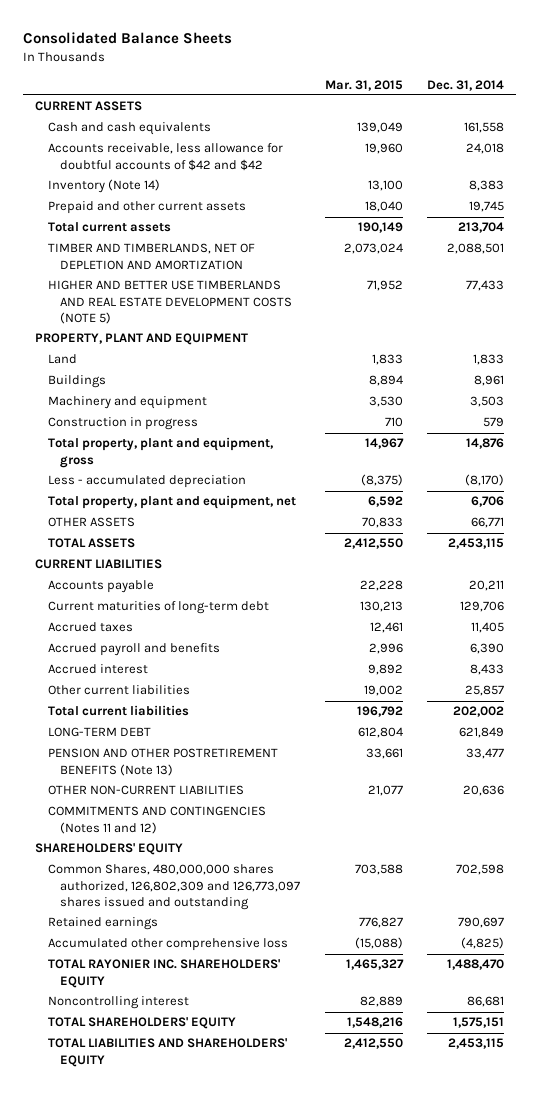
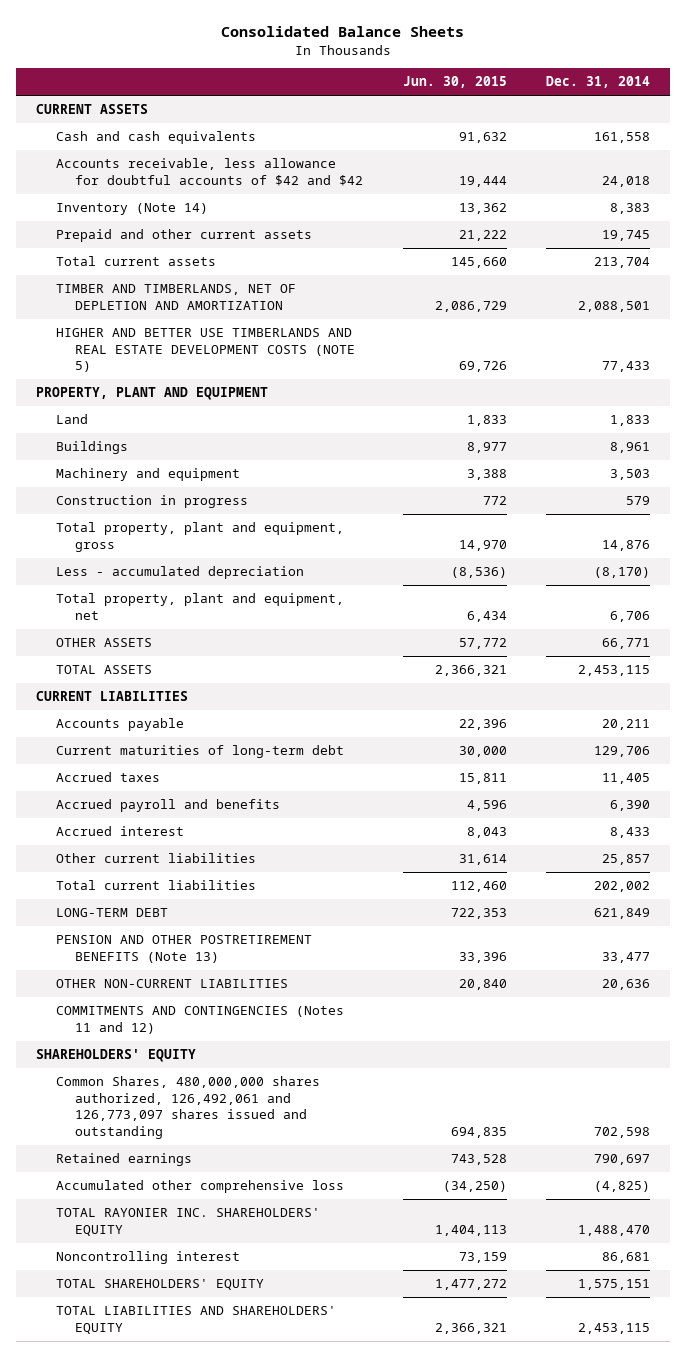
[324,79,403,91] Mar. 31, 2015 -> none
none -> [402,76,507,89] Jun. 30, 2015
[47,864,301,910] Common Shares, 480,000,000 shares authorized, 126,802,309 and 126,773,097 shares issued and outstanding -> [55,1076,320,1140] Common Shares, 480,000,000 shares authorized, 126,492,061 and 126,773,097 shares issued and outstanding

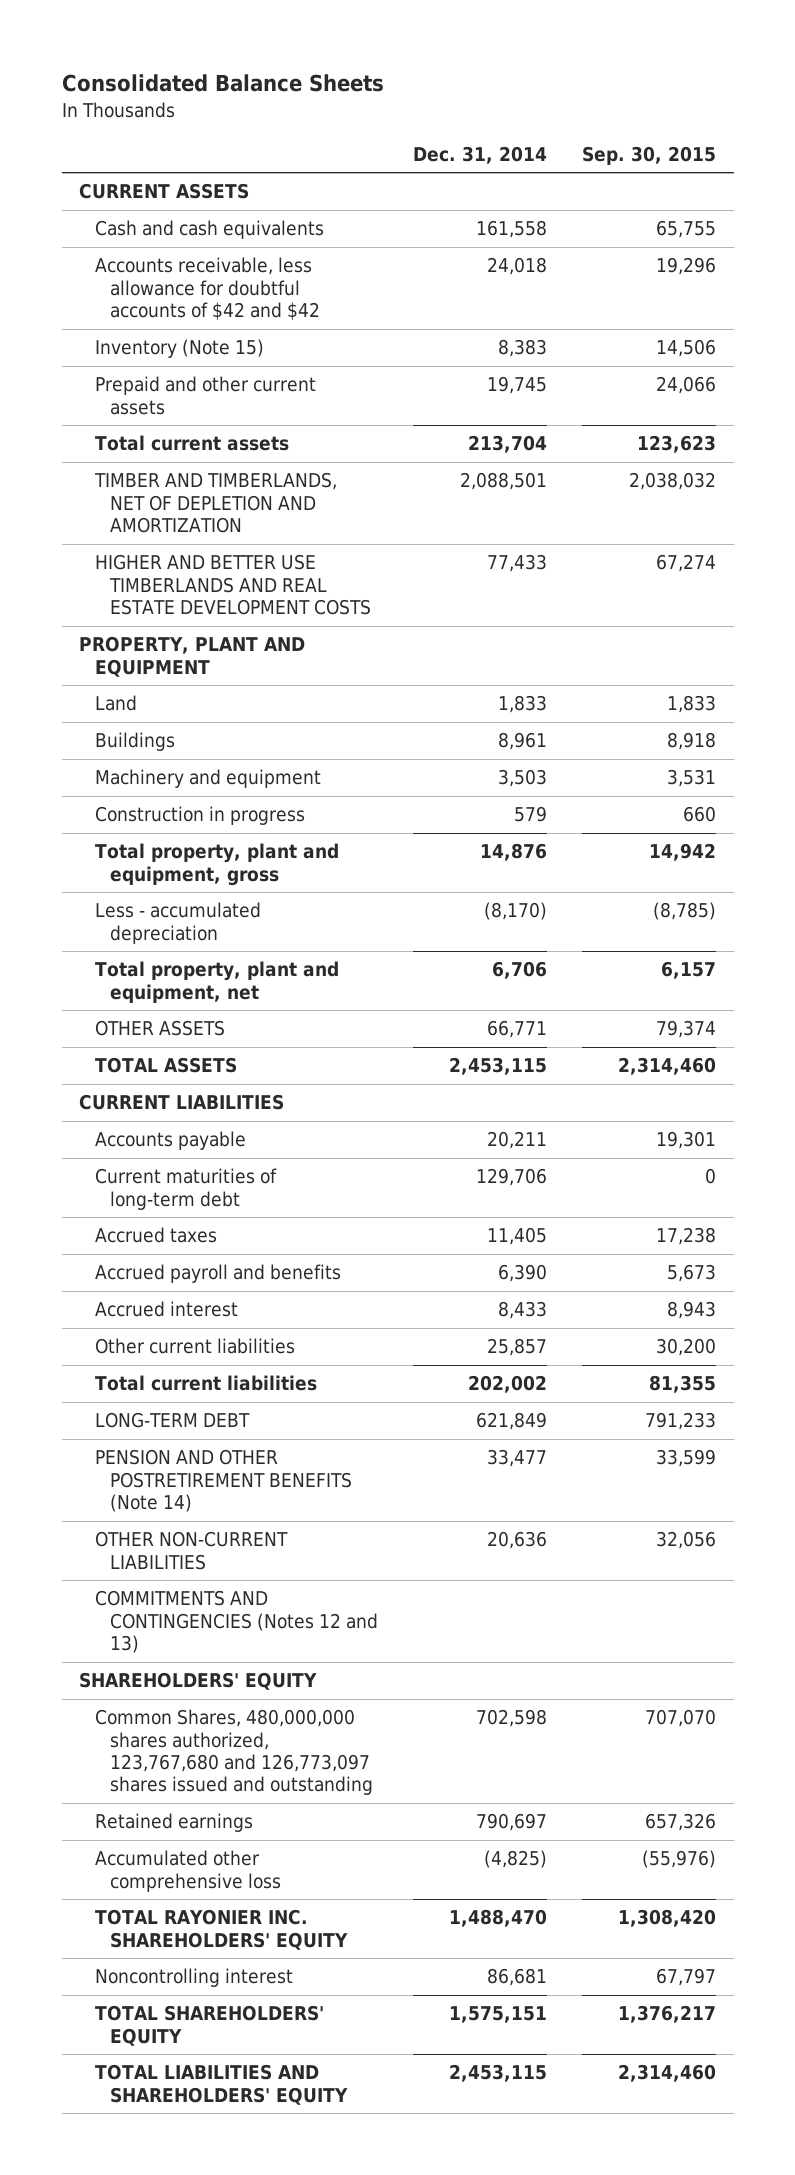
[402,76,507,89] Jun. 30, 2015 -> none
none -> [582,145,717,165] Sep. 30, 2015
[55,203,208,216] Inventory (Note 14) -> [94,339,264,359] Inventory (Note 15)
[55,328,356,373] HIGHER AND BETTER USE TIMBERLANDS AND REAL ESTATE DEVELOPMENT COSTS (NOTE 5) -> [94,554,372,616] HIGHER AND BETTER USE TIMBERLANDS AND REAL ESTATE DEVELOPMENT COSTS
[55,935,312,963] PENSION AND OTHER POSTRETIREMENT BENEFITS (Note 13) -> [94,1449,353,1513] PENSION AND OTHER POSTRETIREMENT BENEFITS (Note 14)
[55,1006,344,1034] COMMITMENTS AND CONTINGENCIES (Notes 11 and 12) -> [94,1590,379,1654] COMMITMENTS AND CONTINGENCIES (Notes 12 and 13)
[55,1076,320,1140] Common Shares, 480,000,000 shares authorized, 126,492,061 and 126,773,097 shares issued and outstanding -> [94,1709,374,1796] Common Shares, 480,000,000 shares authorized, 123,767,680 and 126,773,097 shares issued and outstanding

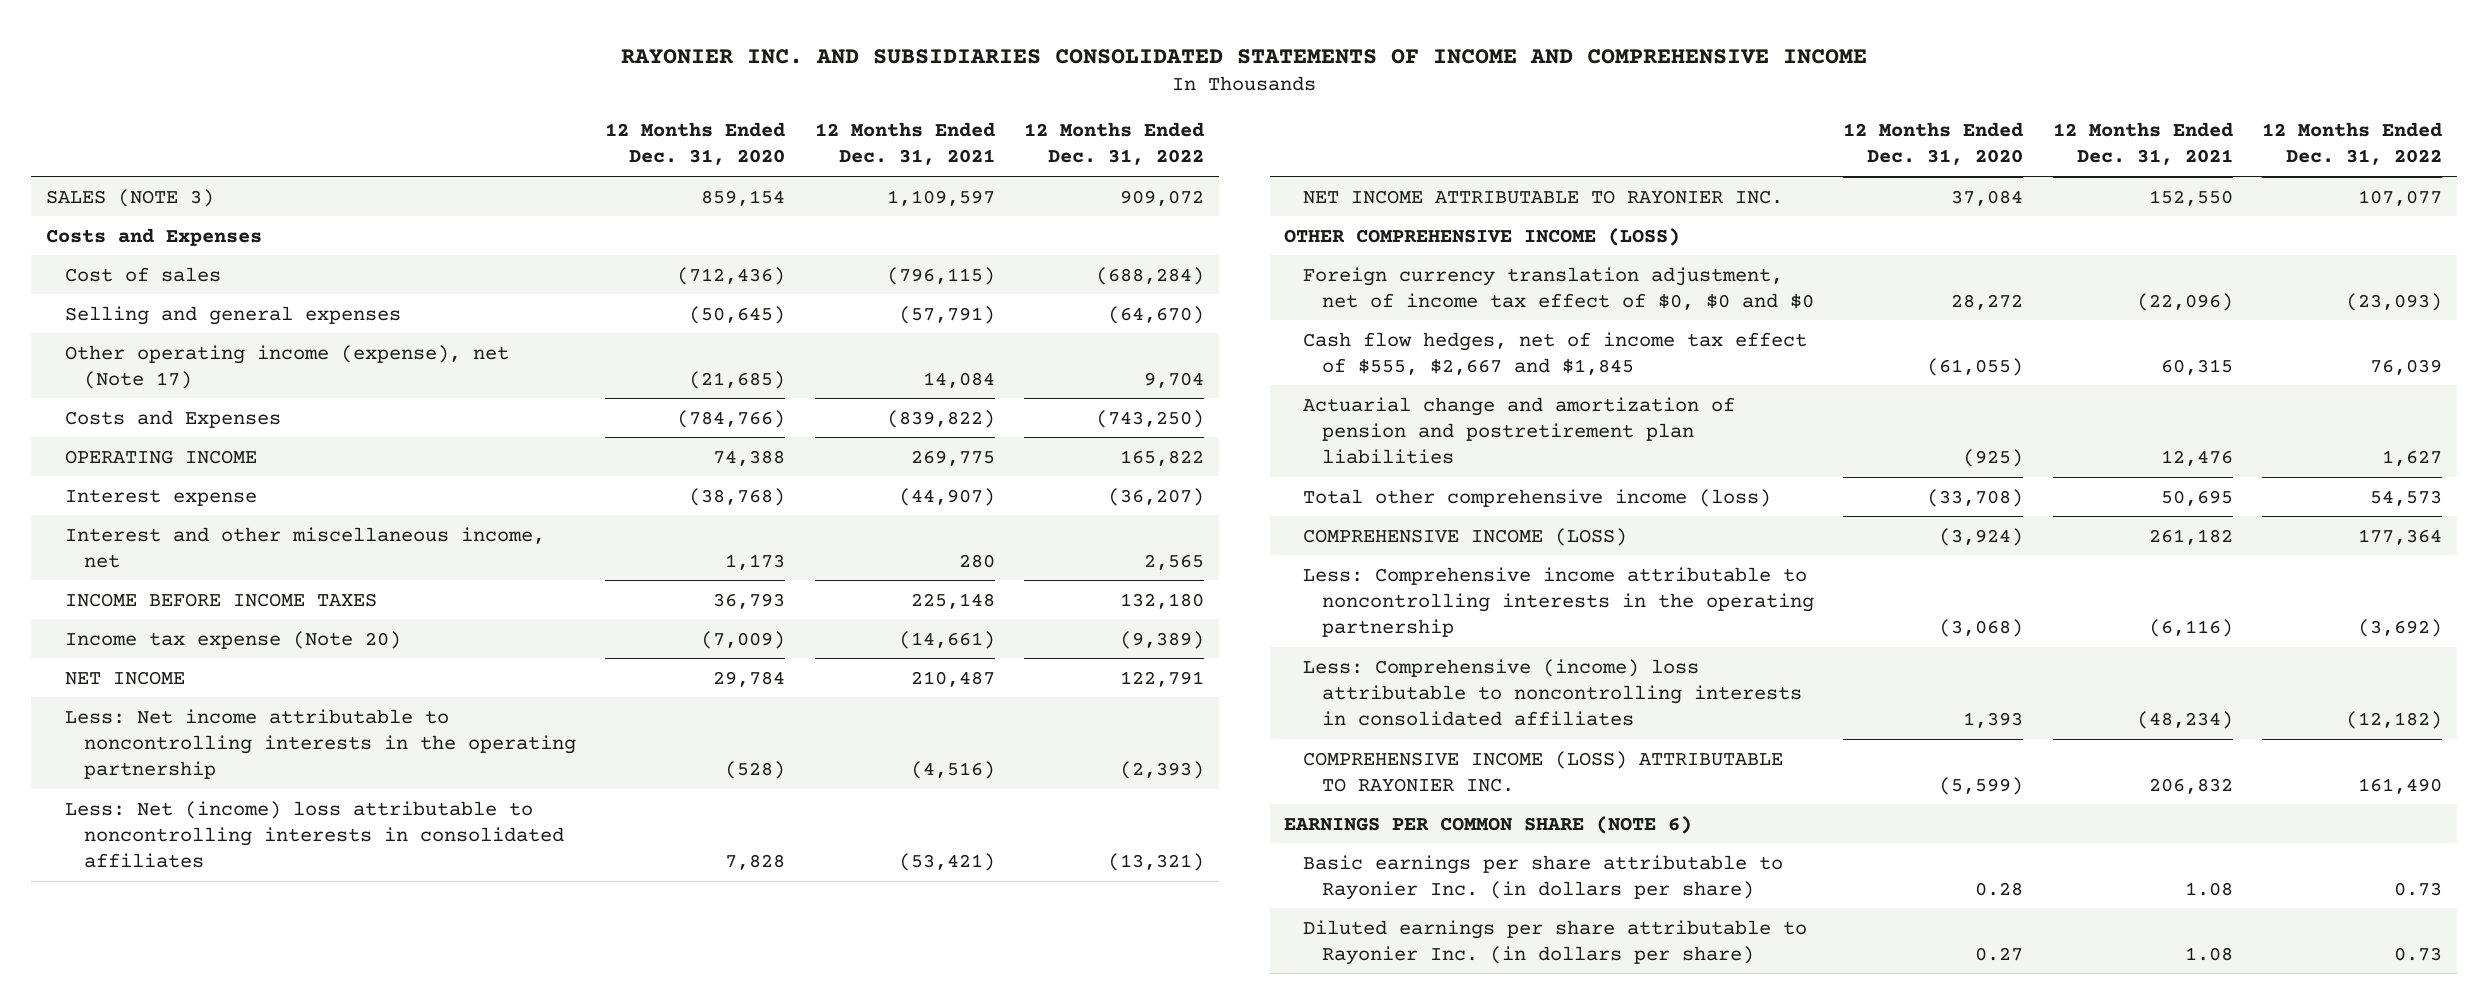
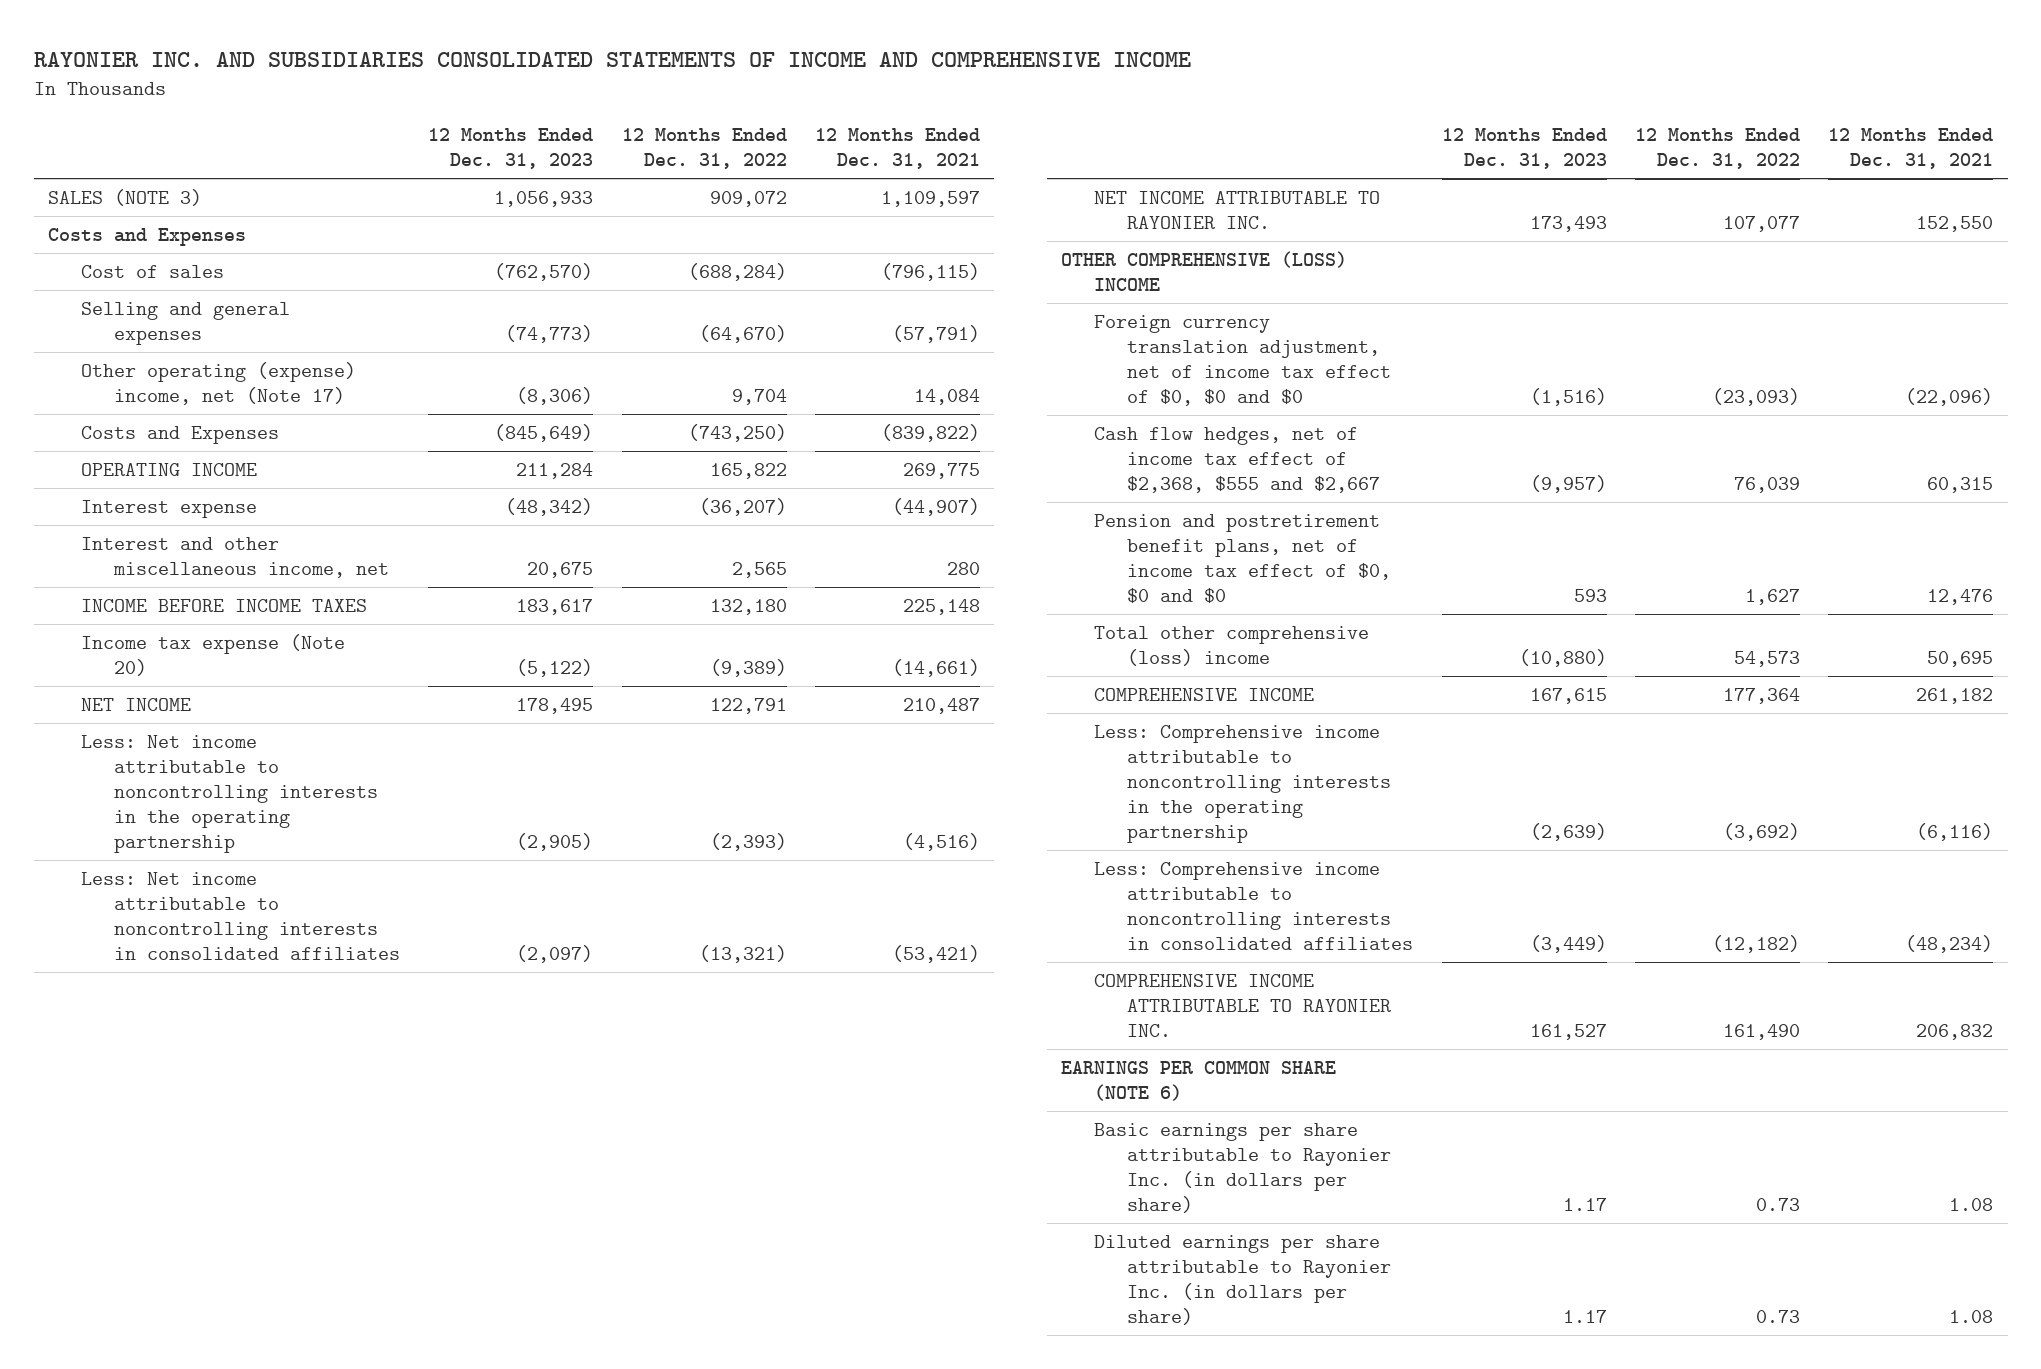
[605,122,786,166] 12 Months Ended Dec. 31, 2020 -> none
none -> [428,128,594,170] 12 Months Ended Dec. 31, 2023
[64,344,509,389] Other operating income (expense), net (Note 17) -> [80,361,356,405] Other operating (expense) income, net (Note 17)
[64,800,564,868] Less: Net (income) loss attributable to noncontrolling interests in consolidated affiliates -> [80,871,400,960] Less: Net income attributable to noncontrolling interests in consolidated affiliates
[1284,227,1681,246] OTHER COMPREHENSIVE INCOME (LOSS) -> [1061,250,1348,291] OTHER COMPREHENSIVE (LOSS) INCOME
[1303,331,1808,375] Cash flow hedges, net of income tax effect of $555, $2,667 and $1,845 -> [1094,426,1381,493] Cash flow hedges, net of income tax effect of $2,368, $555 and $2,667
[1303,396,1736,464] Actuarial change and amortization of pension and postretirement plan liabilities -> [1094,513,1392,603] Pension and postretirement benefit plans, net of income tax effect of $0, $0 and $0
[1303,488,1772,507] Total other comprehensive income (loss) -> [1094,625,1370,666] Total other comprehensive (loss) income
[1303,527,1628,546] COMPREHENSIVE INCOME (LOSS) -> [1094,687,1315,701] COMPREHENSIVE INCOME
[1303,658,1802,726] Less: Comprehensive (income) loss attributable to noncontrolling interests in consolidated affiliates -> [1094,861,1414,950] Less: Comprehensive income attributable to noncontrolling interests in consolidated affiliates
[1303,750,1784,792] COMPREHENSIVE INCOME (LOSS) ATTRIBUTABLE TO RAYONIER INC. -> [1094,973,1392,1037] COMPREHENSIVE INCOME ATTRIBUTABLE TO RAYONIER INC.

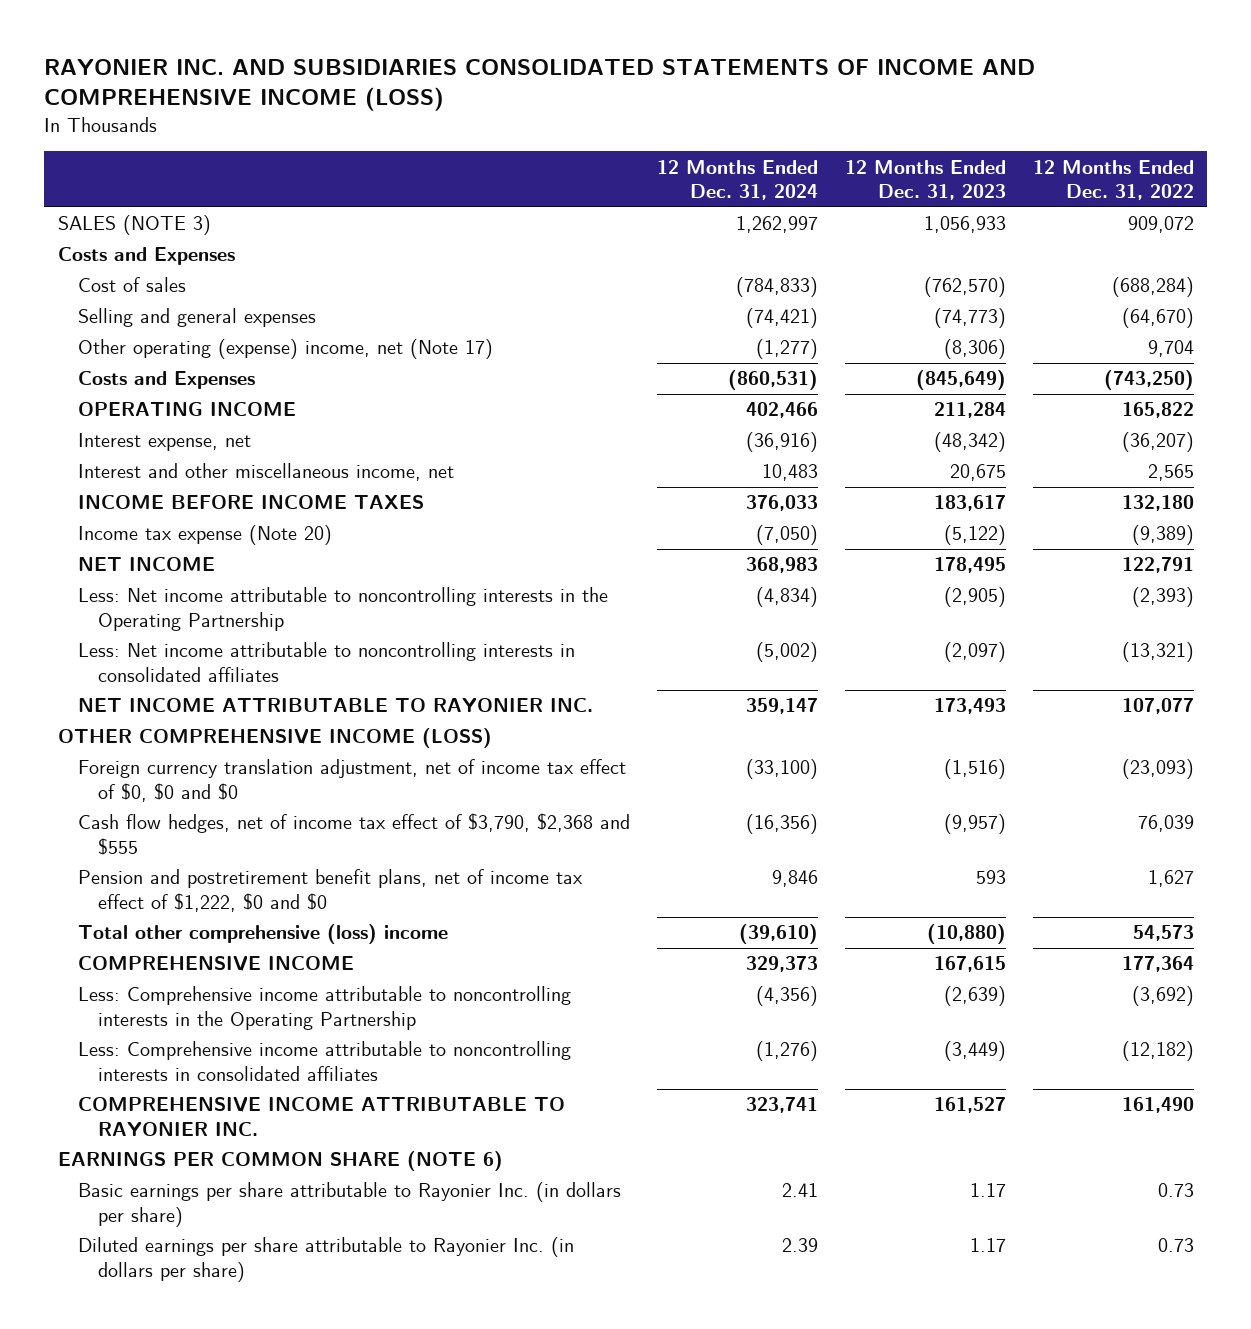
[33,51,1191,67] RAYONIER INC. AND SUBSIDIARIES CONSOLIDATED STATEMENTS OF INCOME AND COMPREHENSIVE INCOME -> [44,58,1036,112] RAYONIER INC. AND SUBSIDIARIES CONSOLIDATED STATEMENTS OF INCOME AND COMPREHENSIVE INCOME (LOSS)
[814,128,980,170] 12 Months Ended Dec. 31, 2021 -> none
none -> [656,159,818,201] 12 Months Ended Dec. 31, 2024
[80,499,257,518] Interest expense -> [77,433,251,452] Interest expense, net
[80,734,378,853] Less: Net income attributable to noncontrolling interests in the operating partnership -> [77,587,608,631] Less: Net income attributable to noncontrolling interests in the Operating Partnership
[1061,250,1348,291] OTHER COMPREHENSIVE (LOSS) INCOME -> [57,728,492,749] OTHER COMPREHENSIVE INCOME (LOSS)
[1094,426,1381,493] Cash flow hedges, net of income tax effect of $2,368, $555 and $2,667 -> [77,813,630,855] Cash flow hedges, net of income tax effect of $3,790, $2,368 and $555
[1094,513,1392,603] Pension and postretirement benefit plans, net of income tax effect of $0, $0 and $0 -> [77,869,583,912] Pension and postretirement benefit plans, net of income tax effect of $1,222, $0 and $0
[1094,724,1392,843] Less: Comprehensive income attributable to noncontrolling interests in the operating partnership -> [77,986,571,1030] Less: Comprehensive income attributable to noncontrolling interests in the Operating Partnership

